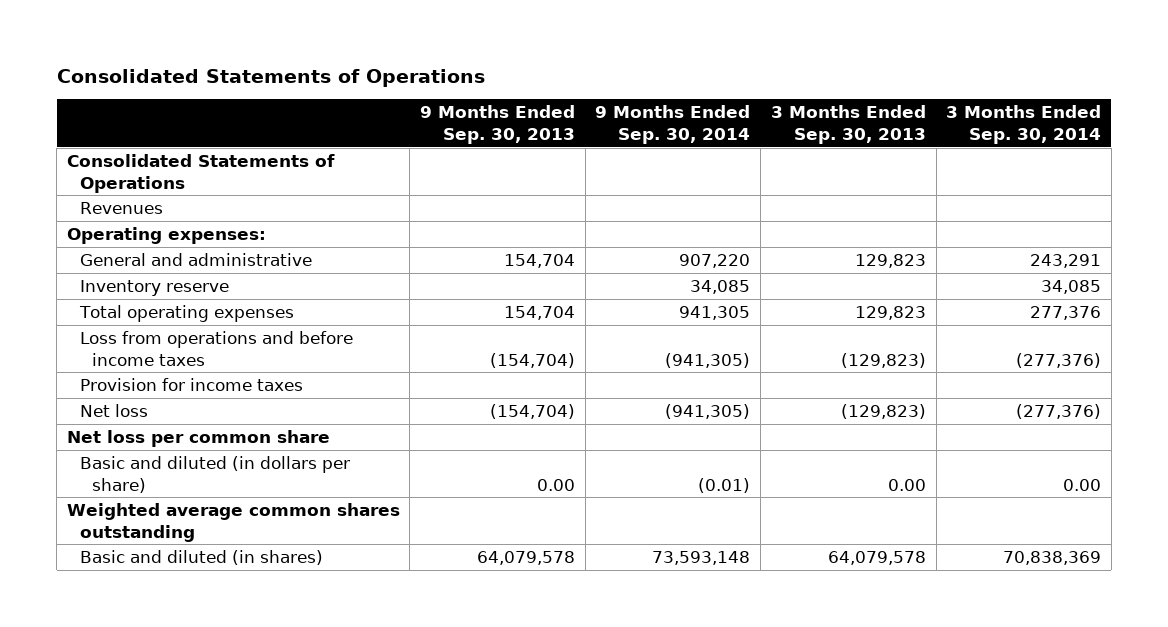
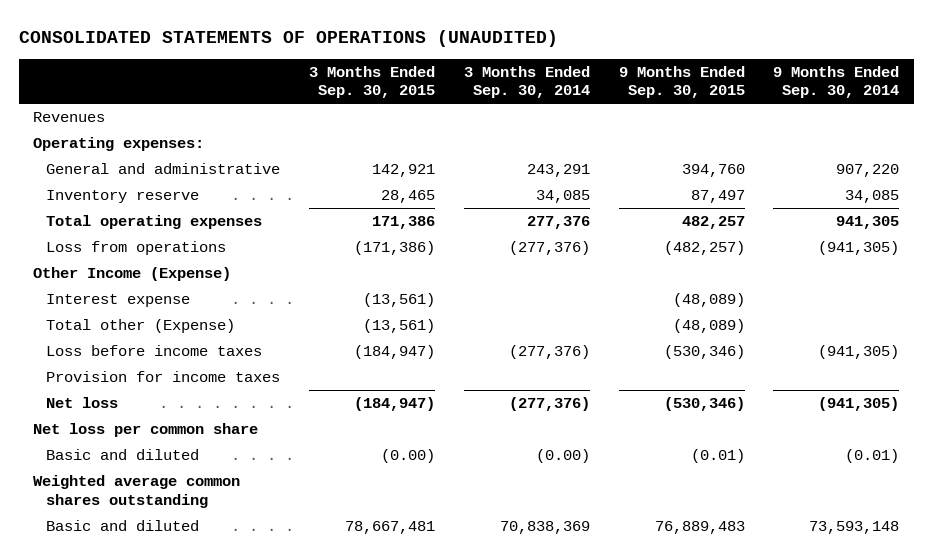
[56,68,485,87] Consolidated Statements of Operations -> [18,30,558,48] CONSOLIDATED STATEMENTS OF OPERATIONS (UNAUDITED)
[420,105,576,144] 9 Months Ended Sep. 30, 2013 -> none
[770,105,926,144] 3 Months Ended Sep. 30, 2013 -> none
none -> [308,65,435,99] 3 Months Ended Sep. 30, 2015
none -> [618,65,745,99] 9 Months Ended Sep. 30, 2015
[66,154,335,193] Consolidated Statements of Operations -> none
[79,331,353,366] Loss from operations and before income taxes -> [45,241,226,256] Loss from operations
none -> [33,267,232,282] Other Income (Expense)
none -> [45,294,190,308] Interest expense
none -> [45,319,235,334] Total other (Expense)
none -> [45,345,262,357] Loss before income taxes
[79,456,350,493] Basic and diluted (in dollars per share) -> [45,449,199,461] Basic and diluted
[1063,478,1102,491] 0.00 -> [535,449,590,464] (0.00)
[79,550,323,566] Basic and diluted (in shares) -> [45,520,199,532] Basic and diluted

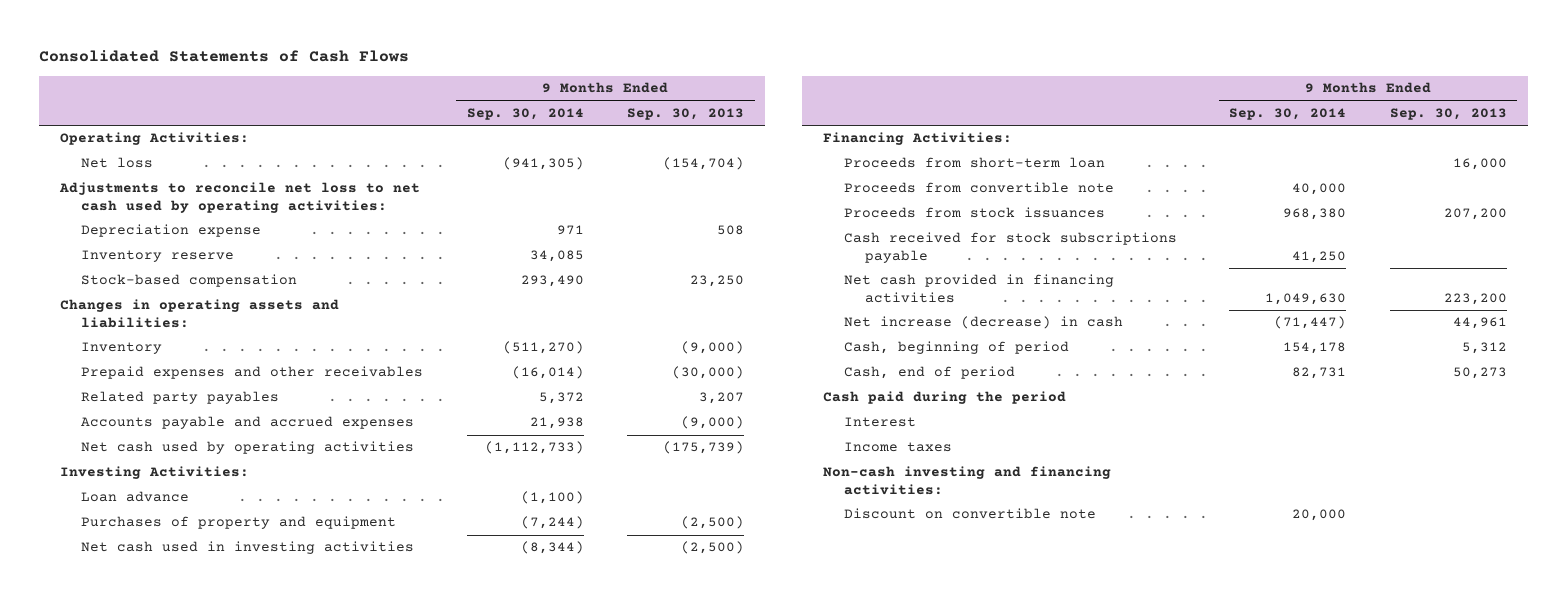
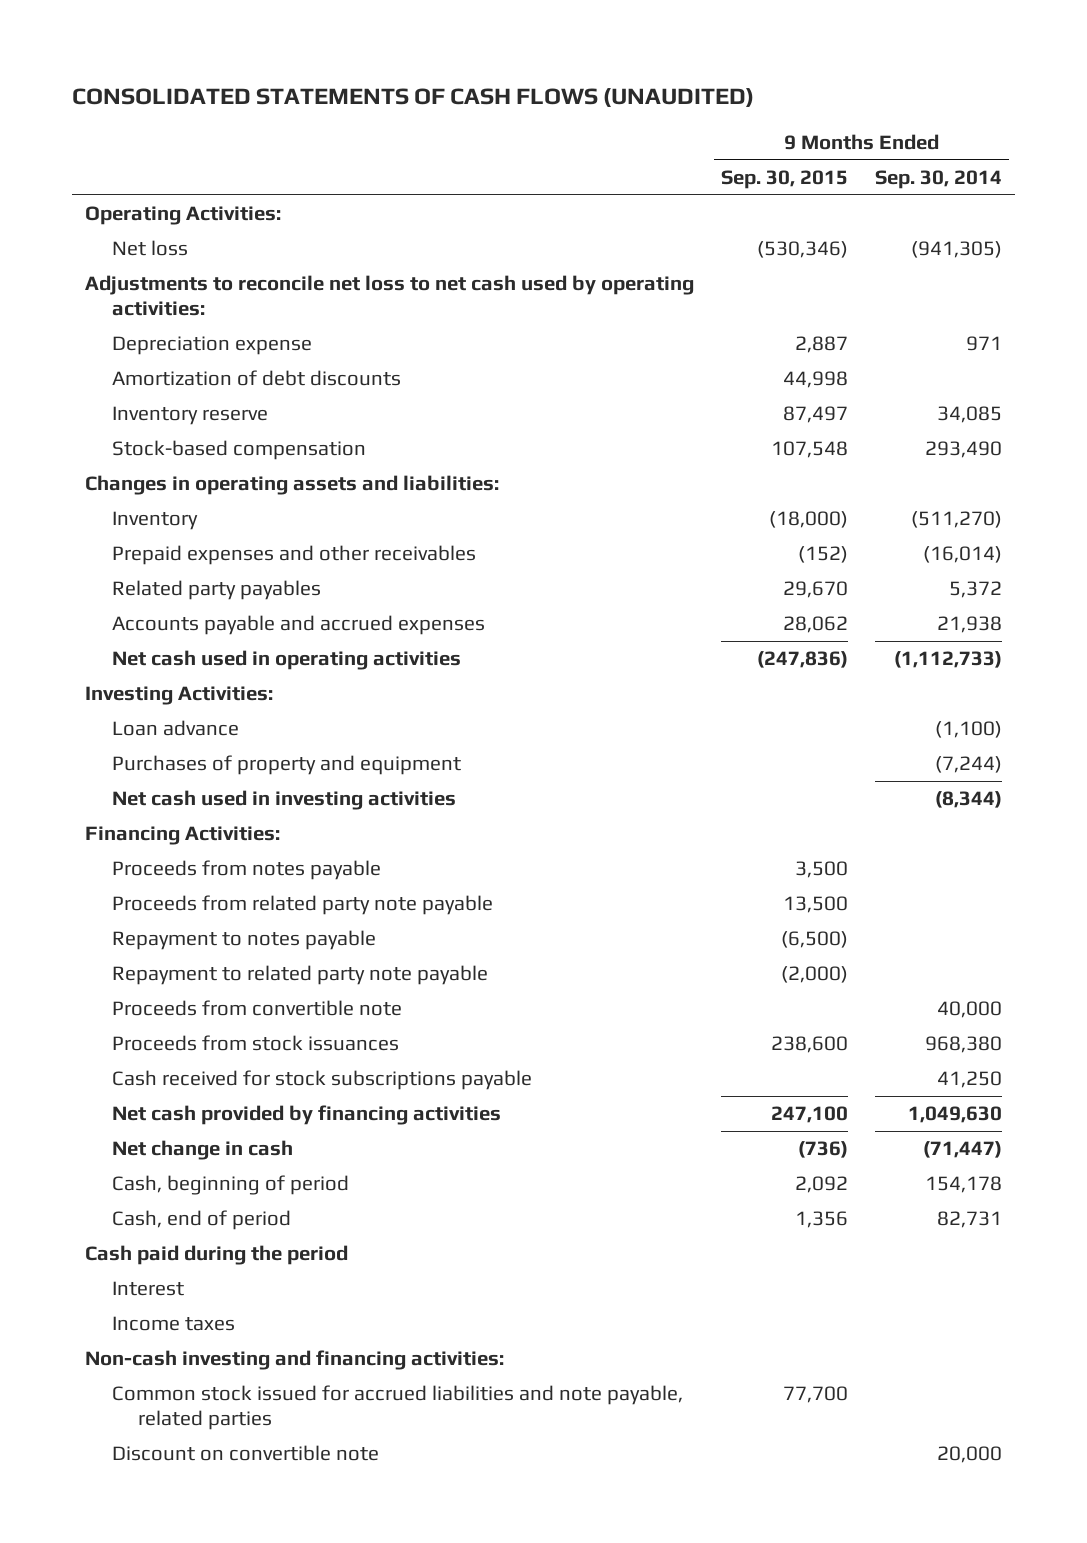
[38,50,409,63] Consolidated Statements of Cash Flows -> [71,88,754,108] CONSOLIDATED STATEMENTS OF CASH FLOWS (UNAUDITED)
[626,107,744,120] Sep. 30, 2013 -> none
none -> [721,169,849,189] Sep. 30, 2015
none -> [111,370,401,387] Amortization of debt discounts
[81,441,415,455] Net cash used by operating activities -> [111,650,461,671] Net cash used in operating activities
[844,157,1106,169] Proceeds from short-term loan -> none
none -> [111,860,381,881] Proceeds from notes payable
none -> [111,895,493,916] Proceeds from related party note payable
none -> [111,930,376,951] Repayment to notes payable
none -> [111,965,488,986] Repayment to related party note payable
[844,274,1115,304] Net cash provided in financing activities -> [111,1105,501,1126] Net cash provided by financing activities
[844,316,1124,330] Net increase (decrease) in cash -> [111,1140,293,1161] Net change in cash
none -> [111,1385,683,1431] Common stock issued for accrued liabilities and note payable, related parties

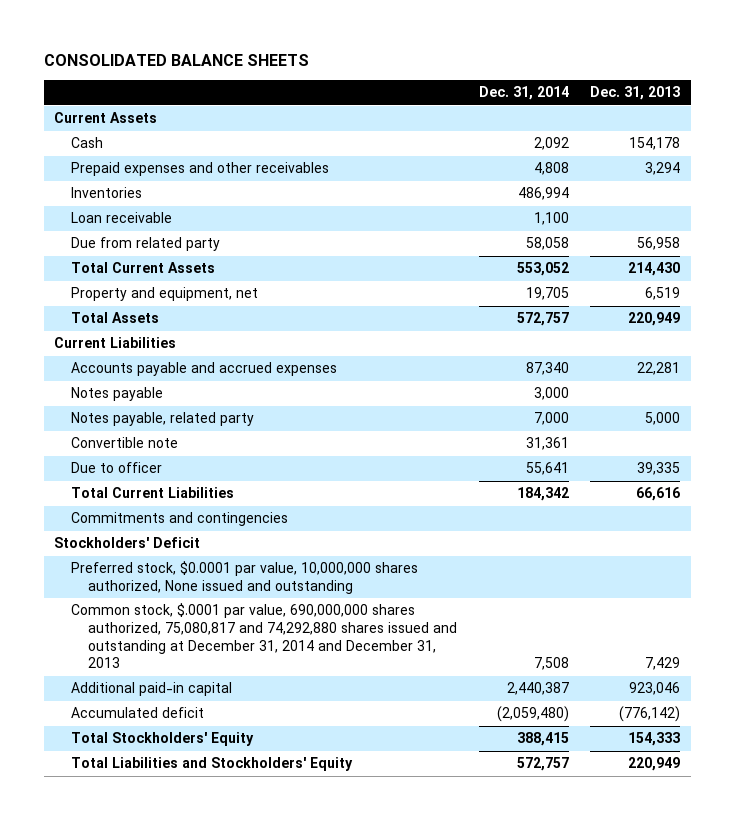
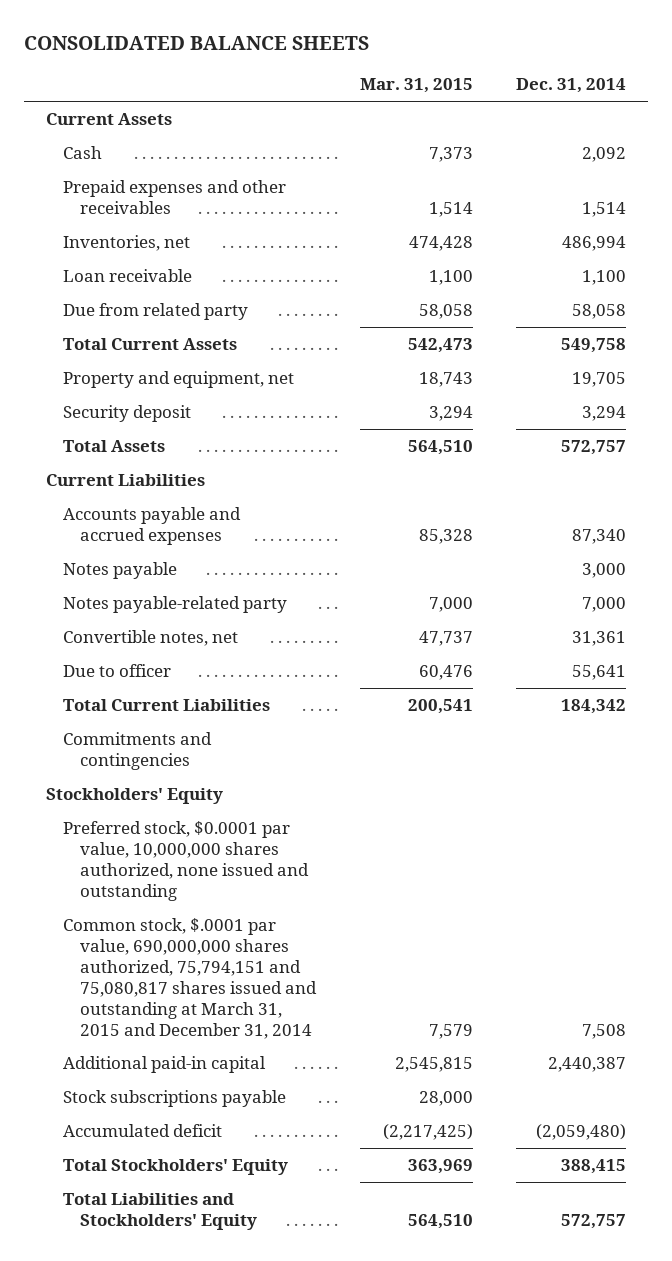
[589,86,680,101] Dec. 31, 2013 -> none
none -> [359,78,473,94] Mar. 31, 2015
[533,162,569,176] 4,808 -> [582,201,627,217] 1,514
[71,187,143,199] Inventories -> [62,235,190,252] Inventories, net
[516,262,569,277] 553,052 -> [561,338,627,354] 549,758
none -> [62,405,191,423] Security deposit
[71,412,255,427] Notes payable, related party -> [62,596,287,614] Notes payable-related party
[71,437,179,449] Convertible note -> [62,630,238,647] Convertible notes, net
[54,537,201,549] Stockholders' Deficit -> [45,788,223,805] Stockholders' Equity
[71,561,419,594] Preferred stock, $0.0001 par value, 10,000,000 shares authorized, None issued and outstanding -> [62,821,309,901] Preferred stock, $0.0001 par value, 10,000,000 shares authorized, none issued and outstanding
[71,603,458,669] Common stock, $.0001 par value, 690,000,000 shares authorized, 75,080,817 and 74,292,880 shares issued and outstanding at December 31, 2014 and December 31, 2013 -> [62,918,317,1039] Common stock, $.0001 par value, 690,000,000 shares authorized, 75,794,151 and 75,080,817 shares issued and outstanding at March 31, 2015 and December 31, 2014
none -> [62,1090,286,1108] Stock subscriptions payable

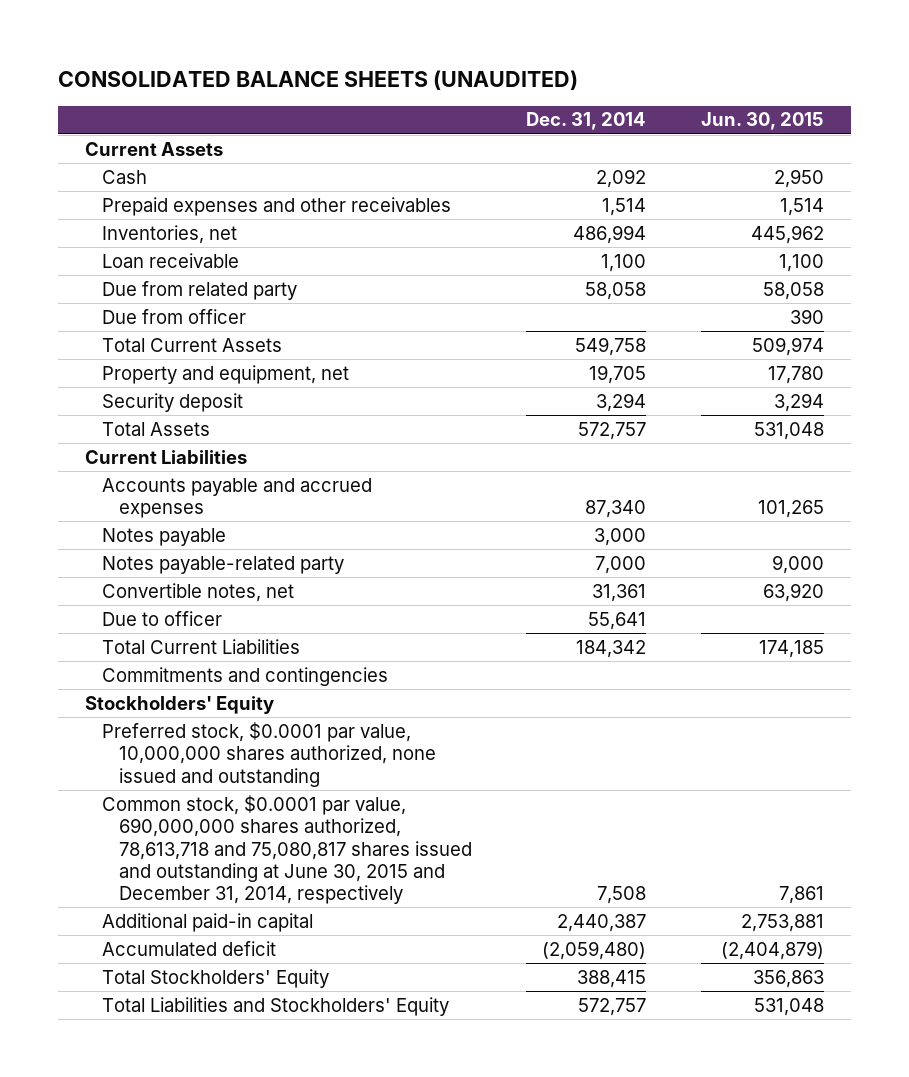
[23,36,369,51] CONSOLIDATED BALANCE SHEETS -> [58,70,579,91] CONSOLIDATED BALANCE SHEETS (UNAUDITED)
[359,78,473,94] Mar. 31, 2015 -> none
none -> [700,112,824,131] Jun. 30, 2015
none -> [102,308,247,324] Due from officer
[62,918,317,1039] Common stock, $.0001 par value, 690,000,000 shares authorized, 75,794,151 and 75,080,817 shares issued and outstanding at March 31, 2015 and December 31, 2014 -> [102,794,472,905] Common stock, $0.0001 par value, 690,000,000 shares authorized, 78,613,718 and 75,080,817 shares issued and outstanding at June 30, 2015 and December 31, 2014, respectively
[62,1090,286,1108] Stock subscriptions payable -> none

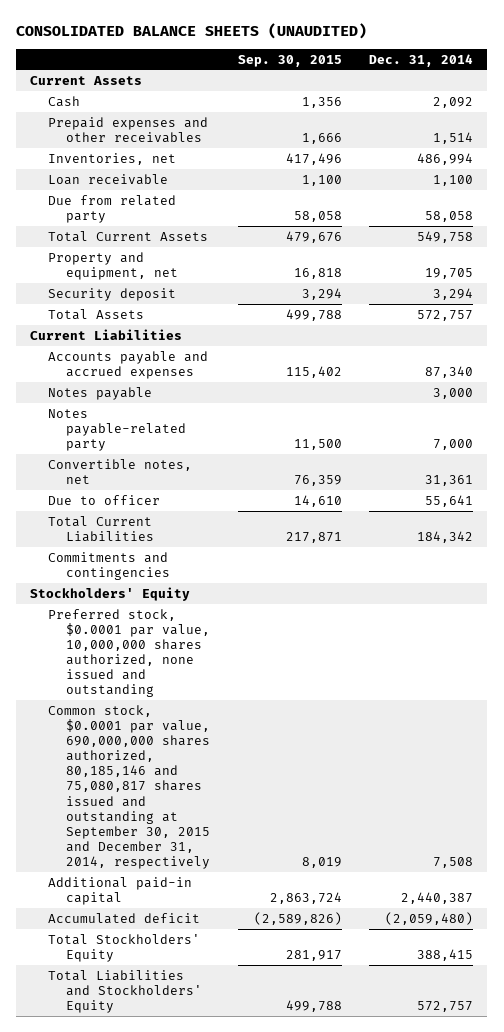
[700,112,824,131] Jun. 30, 2015 -> none
none -> [237,54,342,67] Sep. 30, 2015
[102,308,247,324] Due from officer -> none
[102,794,472,905] Common stock, $0.0001 par value, 690,000,000 shares authorized, 78,613,718 and 75,080,817 shares issued and outstanding at June 30, 2015 and December 31, 2014, respectively -> [47,704,210,870] Common stock, $0.0001 par value, 690,000,000 shares authorized, 80,185,146 and 75,080,817 shares issued and outstanding at September 30, 2015 and December 31, 2014, respectively

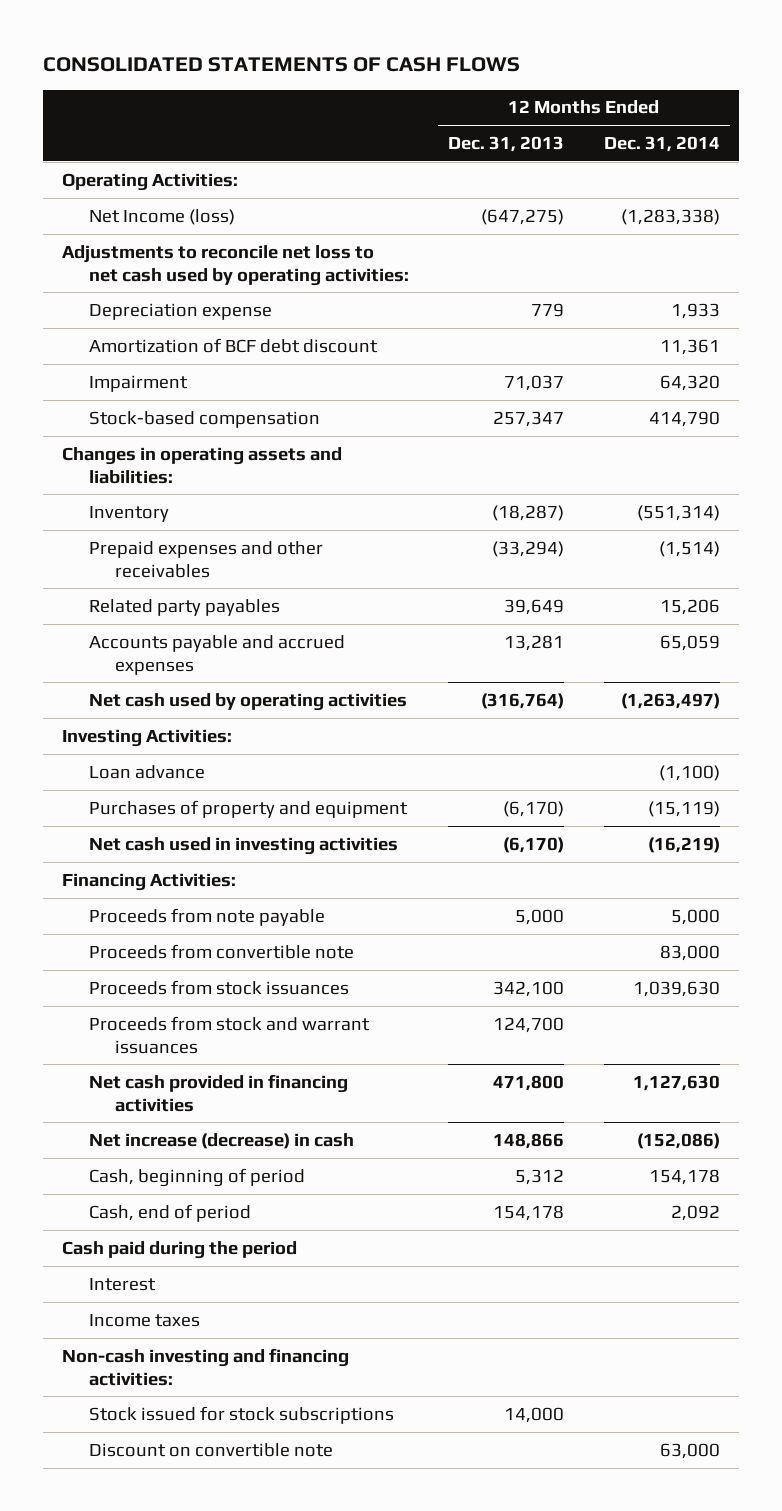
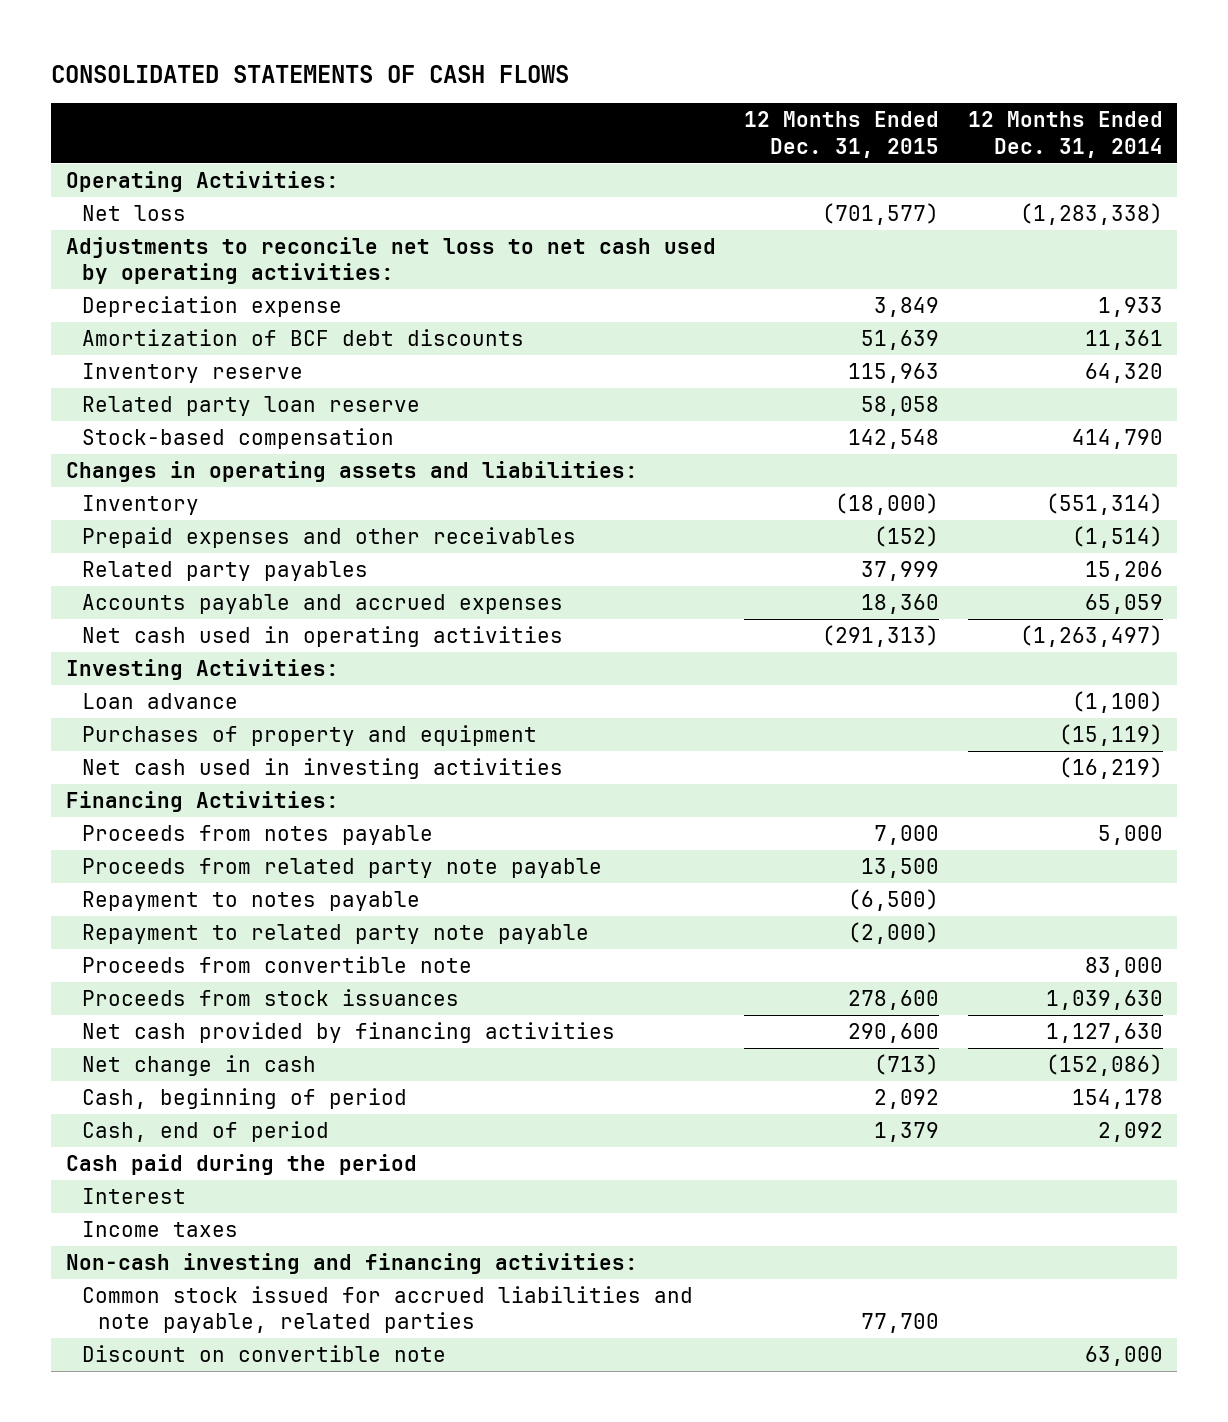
[448,136,565,153] Dec. 31, 2013 -> none
none -> [744,111,940,158] 12 Months Ended Dec. 31, 2015
[88,208,235,225] Net Income (loss) -> [81,204,186,221] Net loss
[88,337,378,353] Amortization of BCF debt discount -> [81,328,524,346] Amortization of BCF debt discounts
[88,374,188,392] Impairment -> [81,362,303,383] Inventory reserve
none -> [81,395,420,416] Related party loan reserve
[88,692,407,711] Net cash used by operating activities -> [81,625,563,647] Net cash used in operating activities
[88,907,325,926] Proceeds from note payable -> [81,824,433,845] Proceeds from notes payable
none -> [81,857,602,878] Proceeds from related party note payable
none -> [81,890,420,911] Repayment to notes payable
none -> [81,923,589,944] Repayment to related party note payable
[88,1015,370,1054] Proceeds from stock and warrant issuances -> none
[88,1073,348,1112] Net cash provided in financing activities -> [81,1021,615,1043] Net cash provided by financing activities
[88,1132,354,1149] Net increase (decrease) in cash -> [81,1054,316,1076] Net change in cash
[88,1405,394,1424] Stock issued for stock subscriptions -> none
none -> [81,1285,693,1334] Common stock issued for accrued liabilities and note payable, related parties

